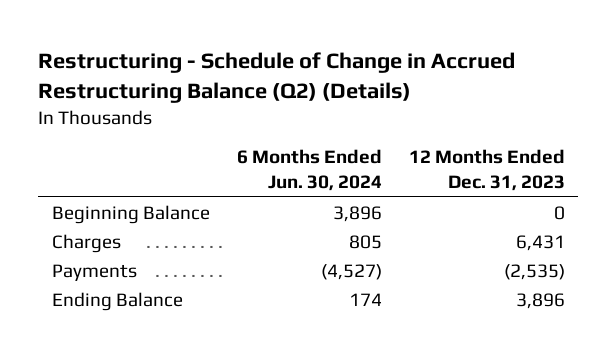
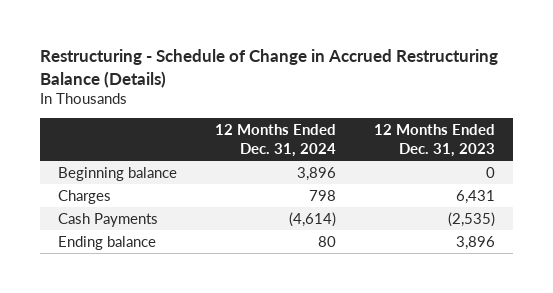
[38,52,516,103] Restructuring - Schedule of Change in Accrued Restructuring Balance (Q2) (Details) -> [39,49,498,88] Restructuring - Schedule of Change in Accrued Restructuring Balance (Details)
[236,149,382,192] 6 Months Ended Jun. 30, 2024 -> none
none -> [215,124,337,157] 12 Months Ended Dec. 31, 2024
[51,204,210,224] Beginning Balance -> [58,166,178,181] Beginning balance
[51,263,137,281] Payments -> [58,212,159,227] Cash Payments
[51,291,183,311] Ending Balance -> [58,235,157,250] Ending balance

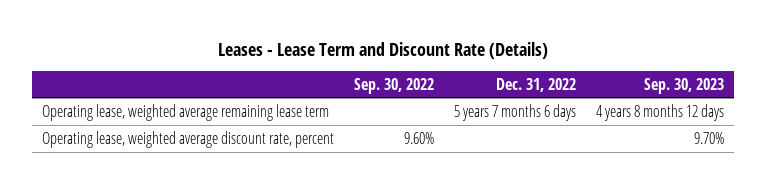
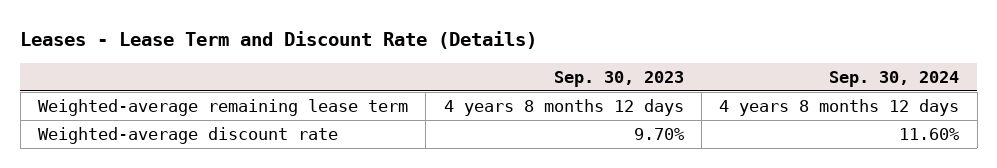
[353,77,434,94] Sep. 30, 2022 -> none
[496,77,577,92] Dec. 31, 2022 -> none
none -> [829,70,960,87] Sep. 30, 2024
[41,103,329,121] Operating lease, weighted average remaining lease term -> [38,99,409,117] Weighted-average remaining lease term
[41,130,334,148] Operating lease, weighted average discount rate, percent -> [38,127,339,145] Weighted-average discount rate

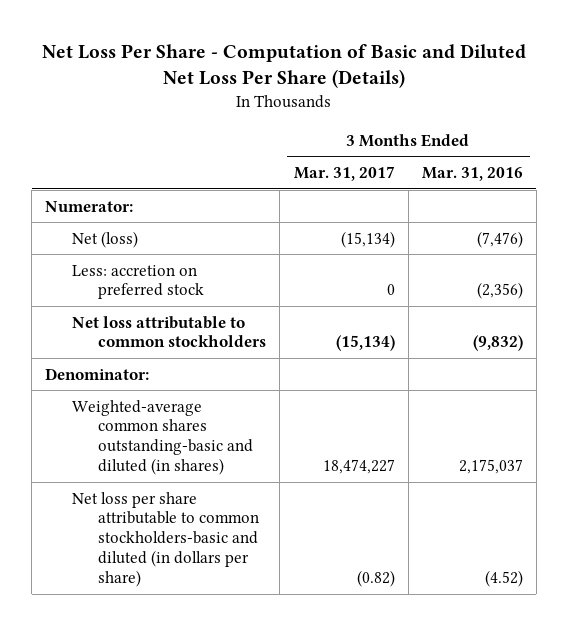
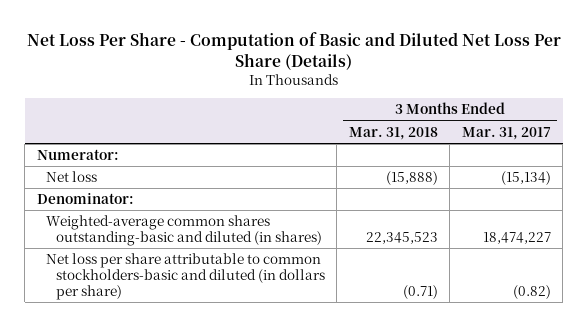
[421,167,523,182] Mar. 31, 2016 -> none
none -> [348,126,438,140] Mar. 31, 2018
[71,264,205,300] Less: accretion on preferred stock -> none
[71,315,267,348] Net loss attributable to common stockholders -> none
[71,230,138,248] Net (loss) -> [46,171,98,183] Net loss

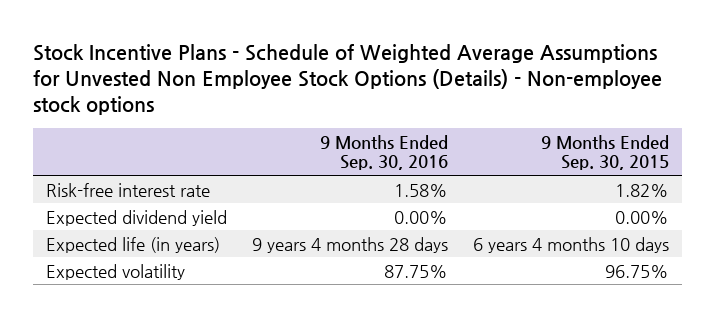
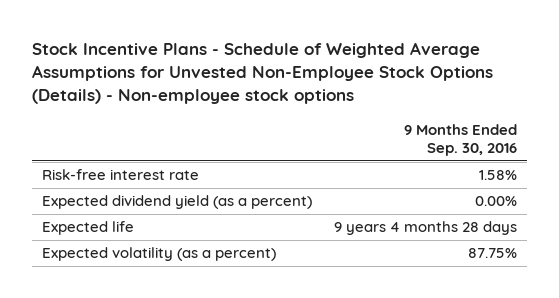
[33,44,663,116] Stock Incentive Plans - Schedule of Weighted Average Assumptions for Unvested Non Employee Stock Options (Details) - Non-employee stock options -> [31,41,493,105] Stock Incentive Plans - Schedule of Weighted Average Assumptions for Unvested Non-Employee Stock Options (Details) - Non-employee stock options
[541,134,670,171] 9 Months Ended Sep. 30, 2015 -> none
[45,209,227,226] Expected dividend yield -> [42,195,313,210] Expected dividend yield (as a percent)
[45,236,220,253] Expected life (in years) -> [42,221,135,236] Expected life
[45,263,185,280] Expected volatility -> [42,247,277,262] Expected volatility (as a percent)

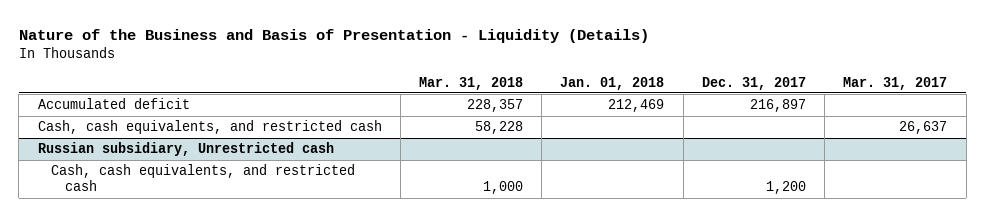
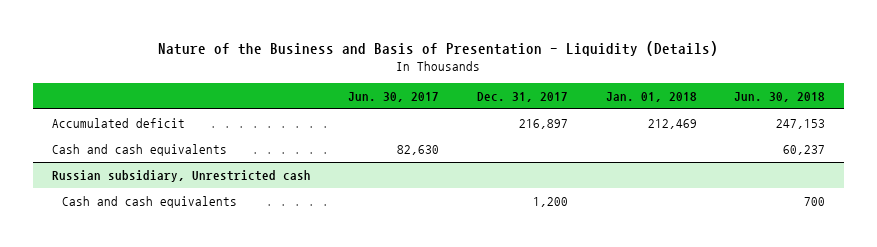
[419,76,524,90] Mar. 31, 2018 -> none
[843,76,948,90] Mar. 31, 2017 -> none
none -> [348,92,440,103] Jun. 30, 2017
none -> [734,92,826,103] Jun. 30, 2018
[37,120,382,135] Cash, cash equivalents, and restricted cash -> [51,144,227,157] Cash and cash equivalents
[51,164,356,192] Cash, cash equivalents, and restricted cash -> [61,196,237,209] Cash and cash equivalents

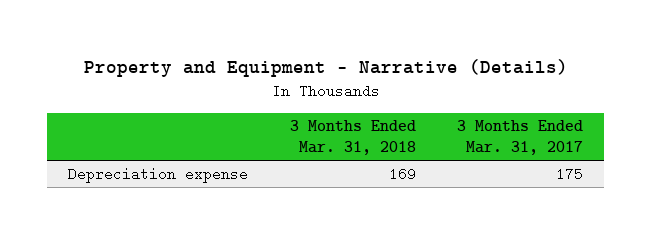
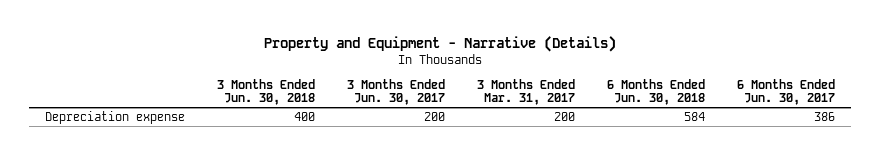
[289,119,416,156] 3 Months Ended Mar. 31, 2018 -> none
none -> [217,78,316,106] 3 Months Ended Jun. 30, 2018
none -> [347,78,446,106] 3 Months Ended Jun. 30, 2017
none -> [607,78,706,106] 6 Months Ended Jun. 30, 2018
none -> [737,78,836,106] 6 Months Ended Jun. 30, 2017
[556,167,584,182] 175 -> [554,112,576,122] 200

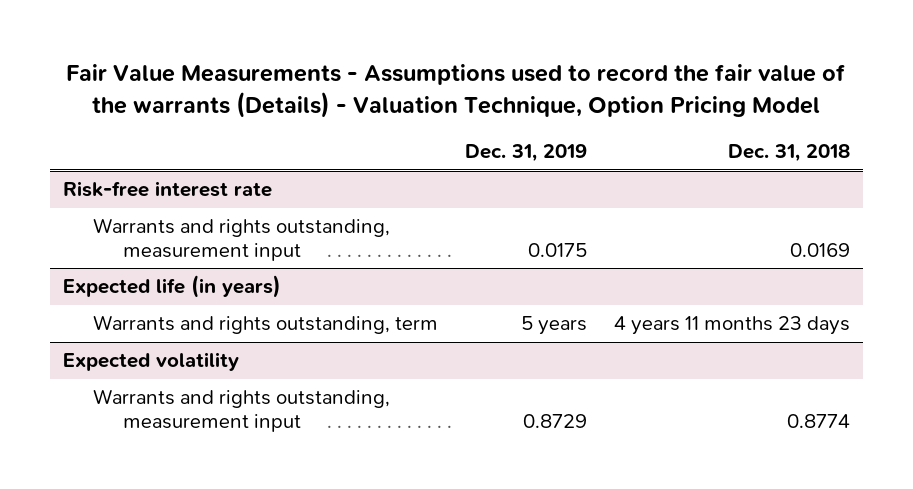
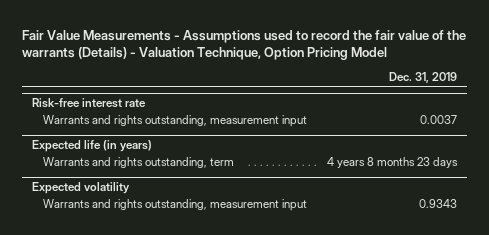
[727,144,850,163] Dec. 31, 2018 -> none
[527,242,587,257] 0.0175 -> [420,114,458,124] 0.0037
[520,316,587,336] 5 years -> [327,156,459,168] 4 years 8 months 23 days
[522,413,587,428] 0.8729 -> [419,198,458,208] 0.9343

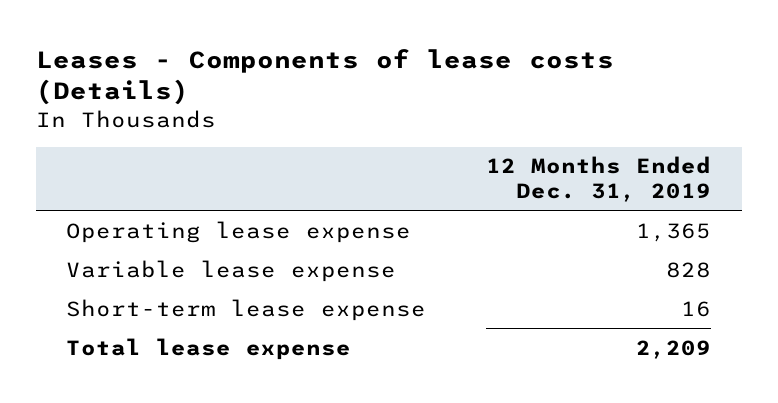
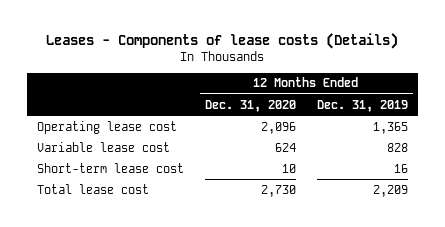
none -> [204,99,296,112] Dec. 31, 2020
[66,220,412,243] Operating lease expense -> [37,120,178,134] Operating lease cost
[66,259,397,282] Variable lease expense -> [37,141,171,152] Variable lease cost
[66,298,427,321] Short-term lease expense -> [37,162,185,173] Short-term lease cost
[66,337,352,360] Total lease expense -> [37,183,150,194] Total lease cost

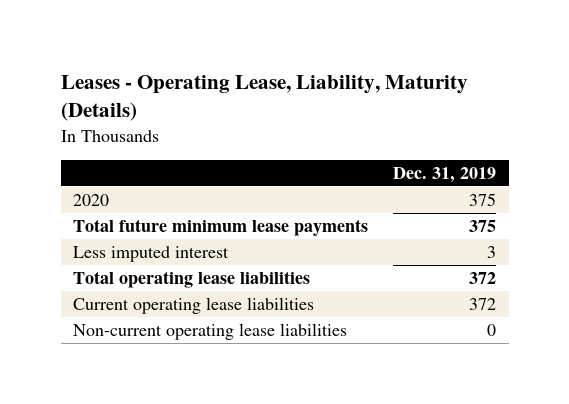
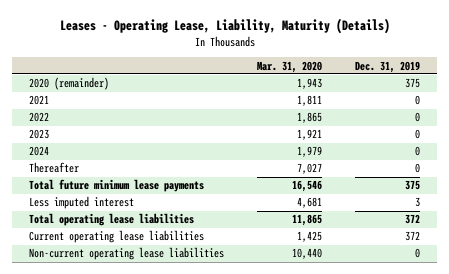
none -> [257,60,323,73] Mar. 31, 2020
[73,193,110,206] 2020 -> [28,77,109,91] 2020 (remainder)
none -> [28,95,49,106] 2021
none -> [28,112,49,123] 2022
none -> [28,129,49,140] 2023
none -> [28,146,49,157] 2024
none -> [28,162,79,174] Thereafter

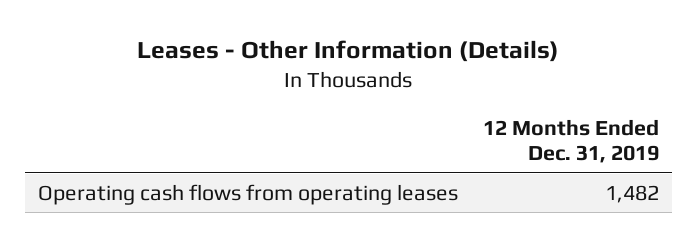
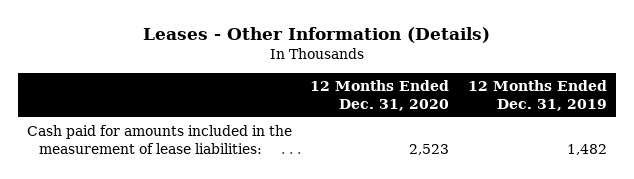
none -> [310,80,450,112] 12 Months Ended Dec. 31, 2020
[37,184,458,206] Operating cash flows from operating leases -> [27,124,293,154] Cash paid for amounts included in the measurement of lease liabilities:

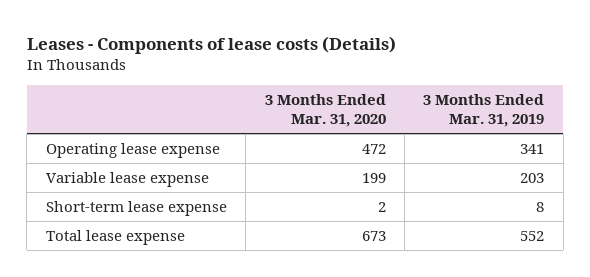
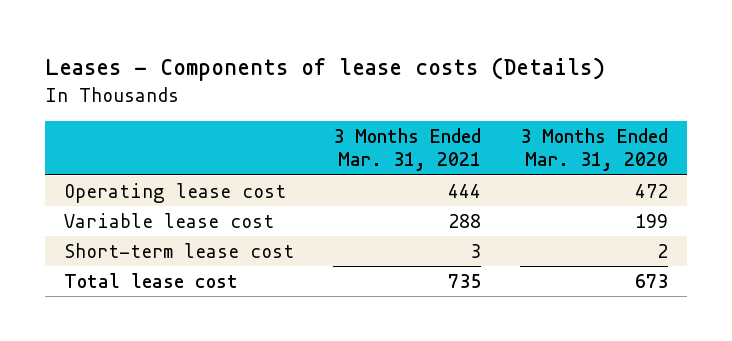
[423,94,545,128] 3 Months Ended Mar. 31, 2019 -> none
none -> [332,128,481,172] 3 Months Ended Mar. 31, 2021
[45,142,220,158] Operating lease expense -> [63,182,286,203] Operating lease cost
[45,171,209,187] Variable lease expense -> [63,212,274,228] Variable lease cost
[45,200,227,216] Short-term lease expense -> [63,242,294,258] Short-term lease cost
[45,229,185,245] Total lease expense -> [63,272,238,288] Total lease cost

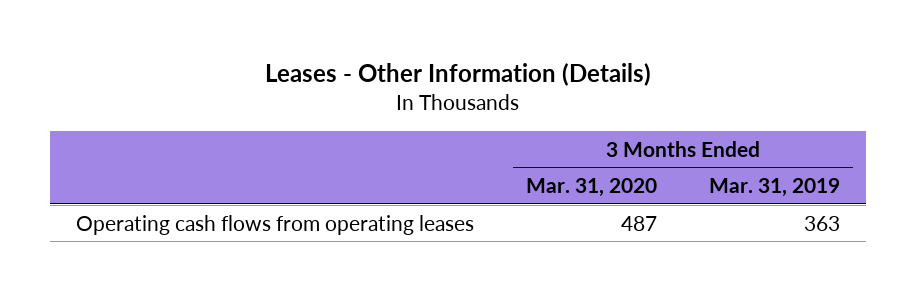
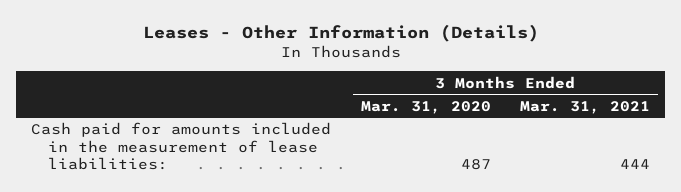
[708,177,840,197] Mar. 31, 2019 -> none
none -> [520,100,651,114] Mar. 31, 2021
[75,214,474,235] Operating cash flows from operating leases -> [31,122,332,171] Cash paid for amounts included in the measurement of lease liabilities:

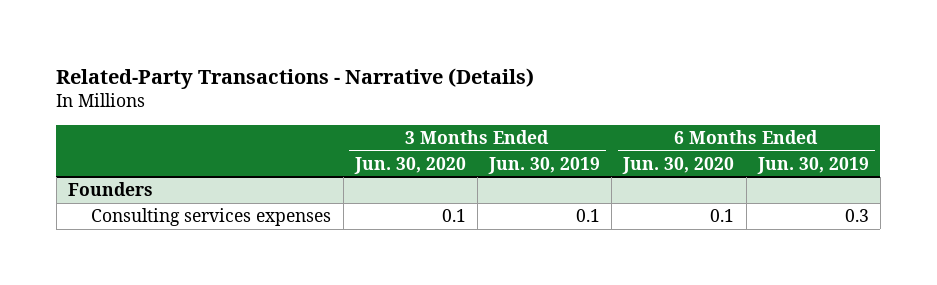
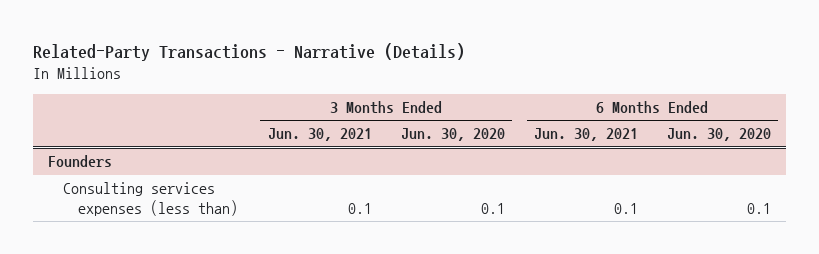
[488,156,601,174] Jun. 30, 2019 -> none
[756,156,869,174] Jun. 30, 2019 -> none
none -> [267,128,372,142] Jun. 30, 2021
none -> [533,128,638,142] Jun. 30, 2021
[91,208,332,227] Consulting services expenses -> [63,182,239,217] Consulting services expenses (less than)

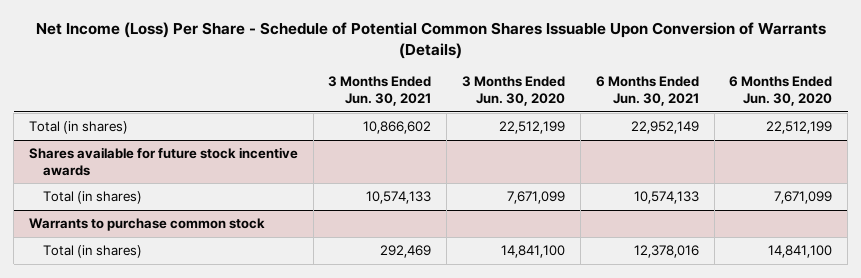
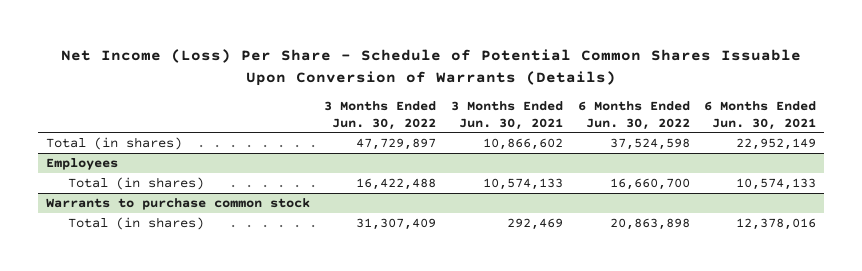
[462,76,566,106] 3 Months Ended Jun. 30, 2020 -> none
[729,76,833,106] 6 Months Ended Jun. 30, 2020 -> none
none -> [324,101,437,130] 3 Months Ended Jun. 30, 2022
none -> [577,101,690,130] 6 Months Ended Jun. 30, 2022
[28,147,298,176] Shares available for future stock incentive awards -> [45,158,118,171] Employees

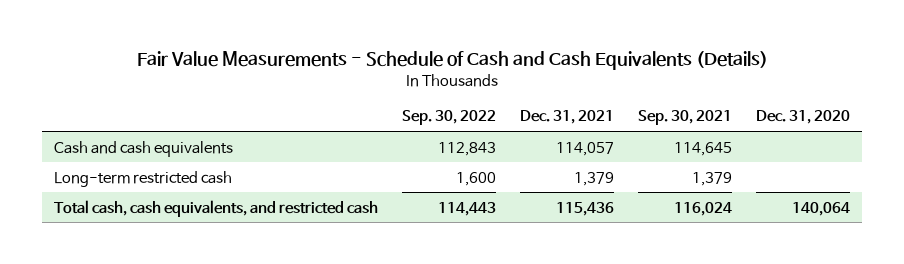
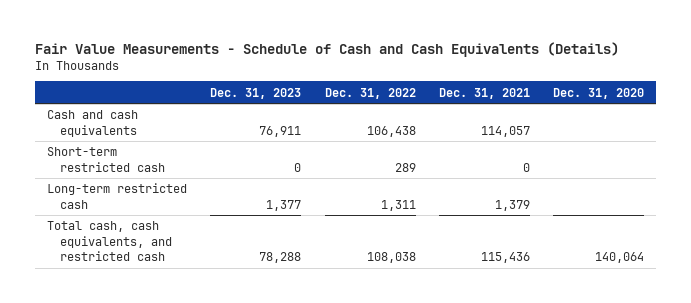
[401,110,496,126] Sep. 30, 2022 -> none
[638,110,733,126] Sep. 30, 2021 -> none
none -> [210,87,302,99] Dec. 31, 2023
none -> [324,87,416,99] Dec. 31, 2022
none -> [47,147,166,172] Short-term restricted cash

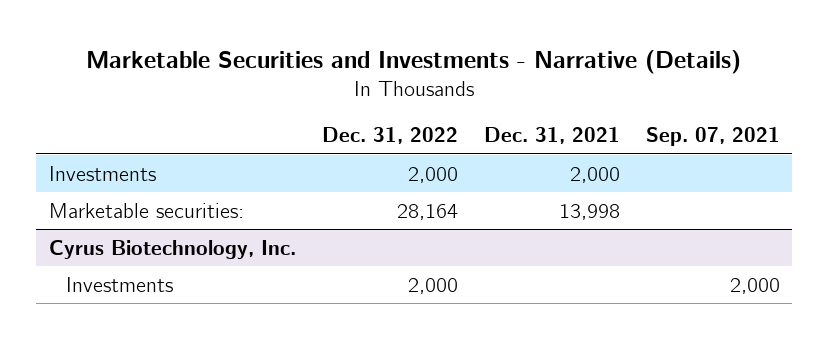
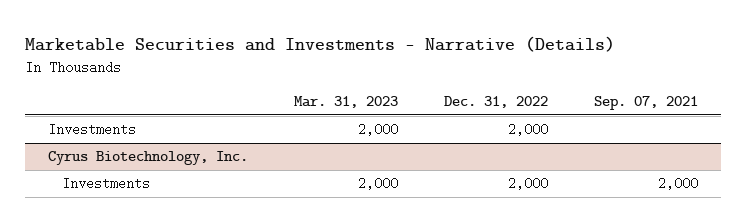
[483,127,620,145] Dec. 31, 2021 -> none
none -> [293,96,398,109] Mar. 31, 2023
[49,202,245,218] Marketable securities: -> none

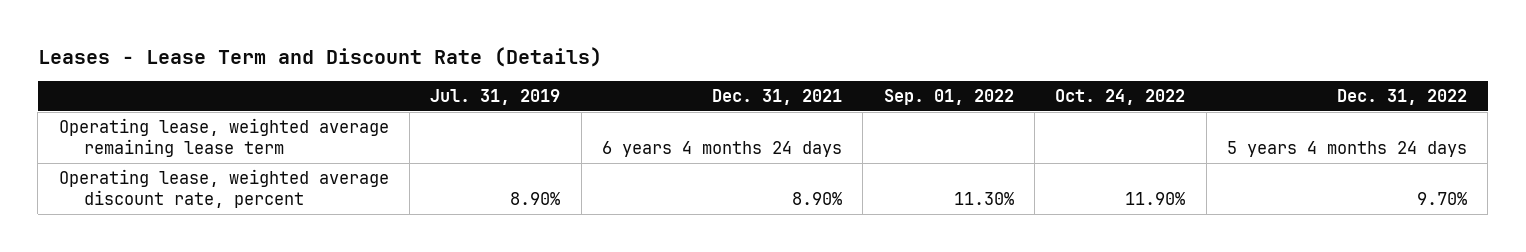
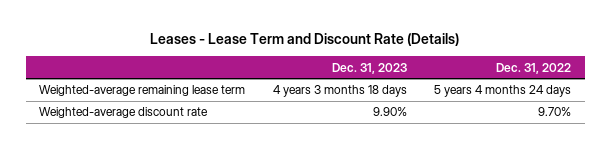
[430,88,561,105] Jul. 31, 2019 -> none
[712,88,843,105] Dec. 31, 2021 -> none
[883,88,1014,105] Sep. 01, 2022 -> none
[1055,88,1186,105] Oct. 24, 2022 -> none
none -> [331,62,407,74] Dec. 31, 2023
[58,118,389,158] Operating lease, weighted average remaining lease term -> [39,85,246,97] Weighted-average remaining lease term
[58,169,389,209] Operating lease, weighted average discount rate, percent -> [39,107,209,119] Weighted-average discount rate

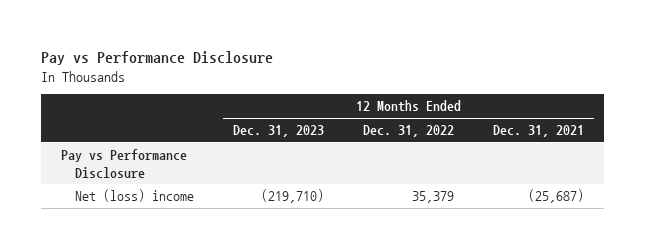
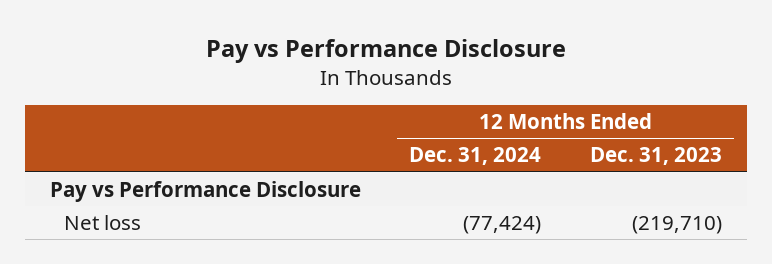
[363,125,455,138] Dec. 31, 2022 -> none
[493,125,585,138] Dec. 31, 2021 -> none
none -> [409,147,542,166] Dec. 31, 2024
[75,189,195,203] Net (loss) income -> [64,214,142,230] Net loss

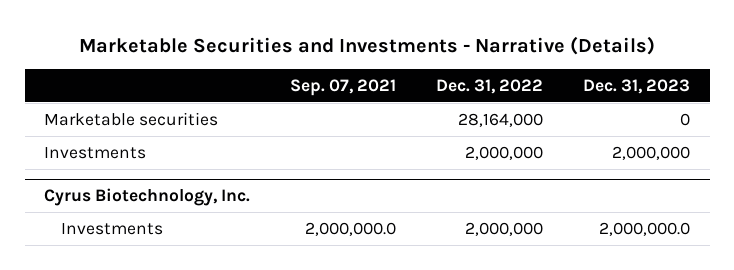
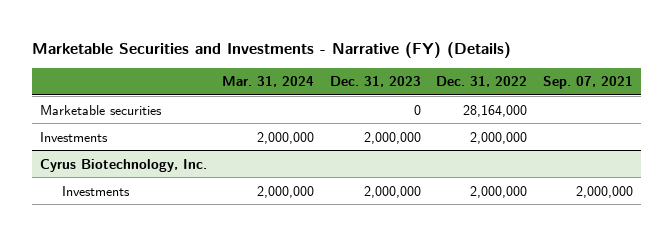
[79,35,656,55] Marketable Securities and Investments - Narrative (Details) -> [31,41,511,58] Marketable Securities and Investments - Narrative (FY) (Details)
none -> [222,76,315,88] Mar. 31, 2024
[305,221,397,236] 2,000,000.0 -> [575,185,633,198] 2,000,000
[598,221,690,236] 2,000,000.0 -> [363,185,421,198] 2,000,000

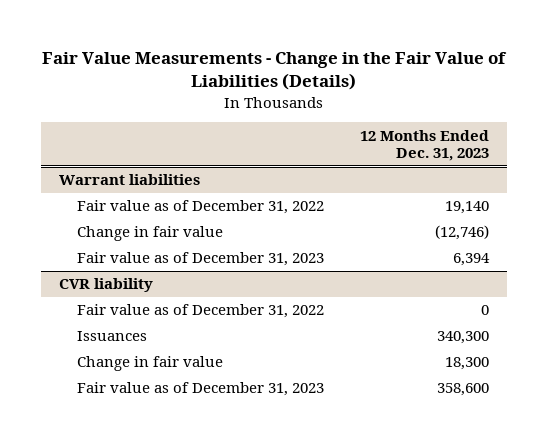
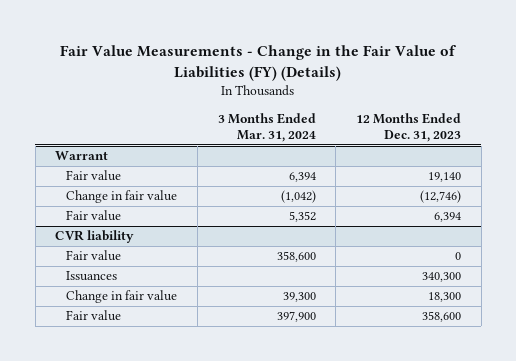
[42,52,508,91] Fair Value Measurements - Change in the Fair Value of Liabilities (Details) -> [60,44,457,81] Fair Value Measurements - Change in the Fair Value of Liabilities (FY) (Details)
none -> [217,112,316,142] 3 Months Ended Mar. 31, 2024
[59,174,201,186] Warrant liabilities -> [55,151,109,161] Warrant
[77,200,325,215] Fair value as of December 31, 2022 -> [66,170,122,182] Fair value
[77,252,325,267] Fair value as of December 31, 2023 -> [66,210,122,222] Fair value
[77,304,325,319] Fair value as of December 31, 2022 -> [66,250,122,262] Fair value
[77,382,325,397] Fair value as of December 31, 2023 -> [66,310,122,322] Fair value

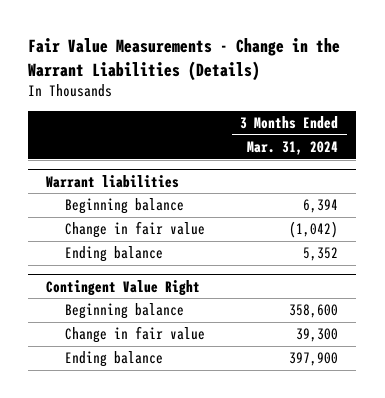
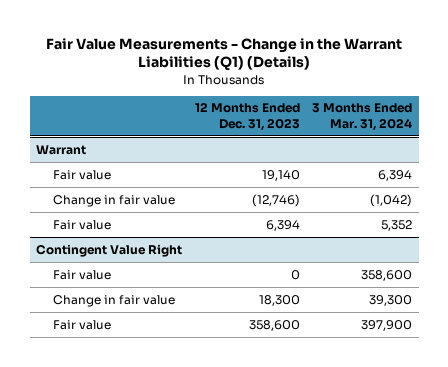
[28,38,341,81] Fair Value Measurements - Change in the Warrant Liabilities (Details) -> [46,37,403,72] Fair Value Measurements - Change in the Warrant Liabilities (Q1) (Details)
none -> [194,102,300,131] 12 Months Ended Dec. 31, 2023
[46,174,180,188] Warrant liabilities -> [36,144,87,155] Warrant
[65,198,185,215] Beginning balance -> [52,169,111,180] Fair value
[65,246,164,263] Ending balance -> [52,219,111,230] Fair value
[65,303,185,320] Beginning balance -> [52,269,111,280] Fair value
[65,351,164,368] Ending balance -> [52,319,111,330] Fair value

